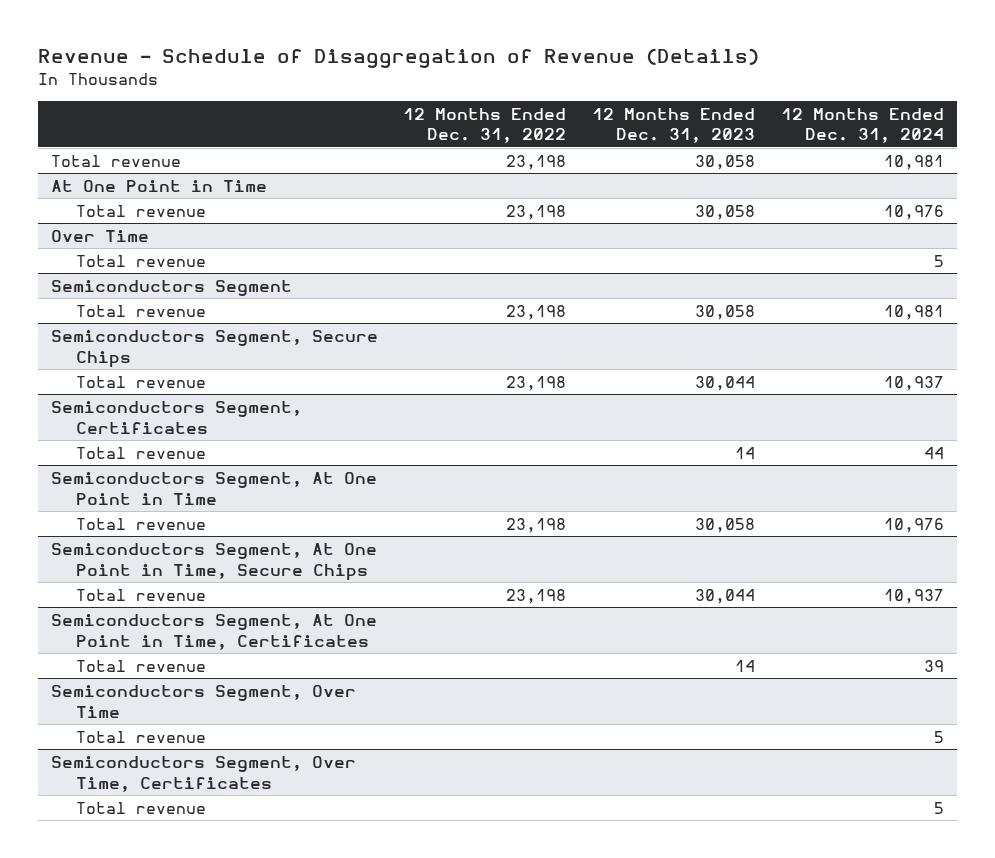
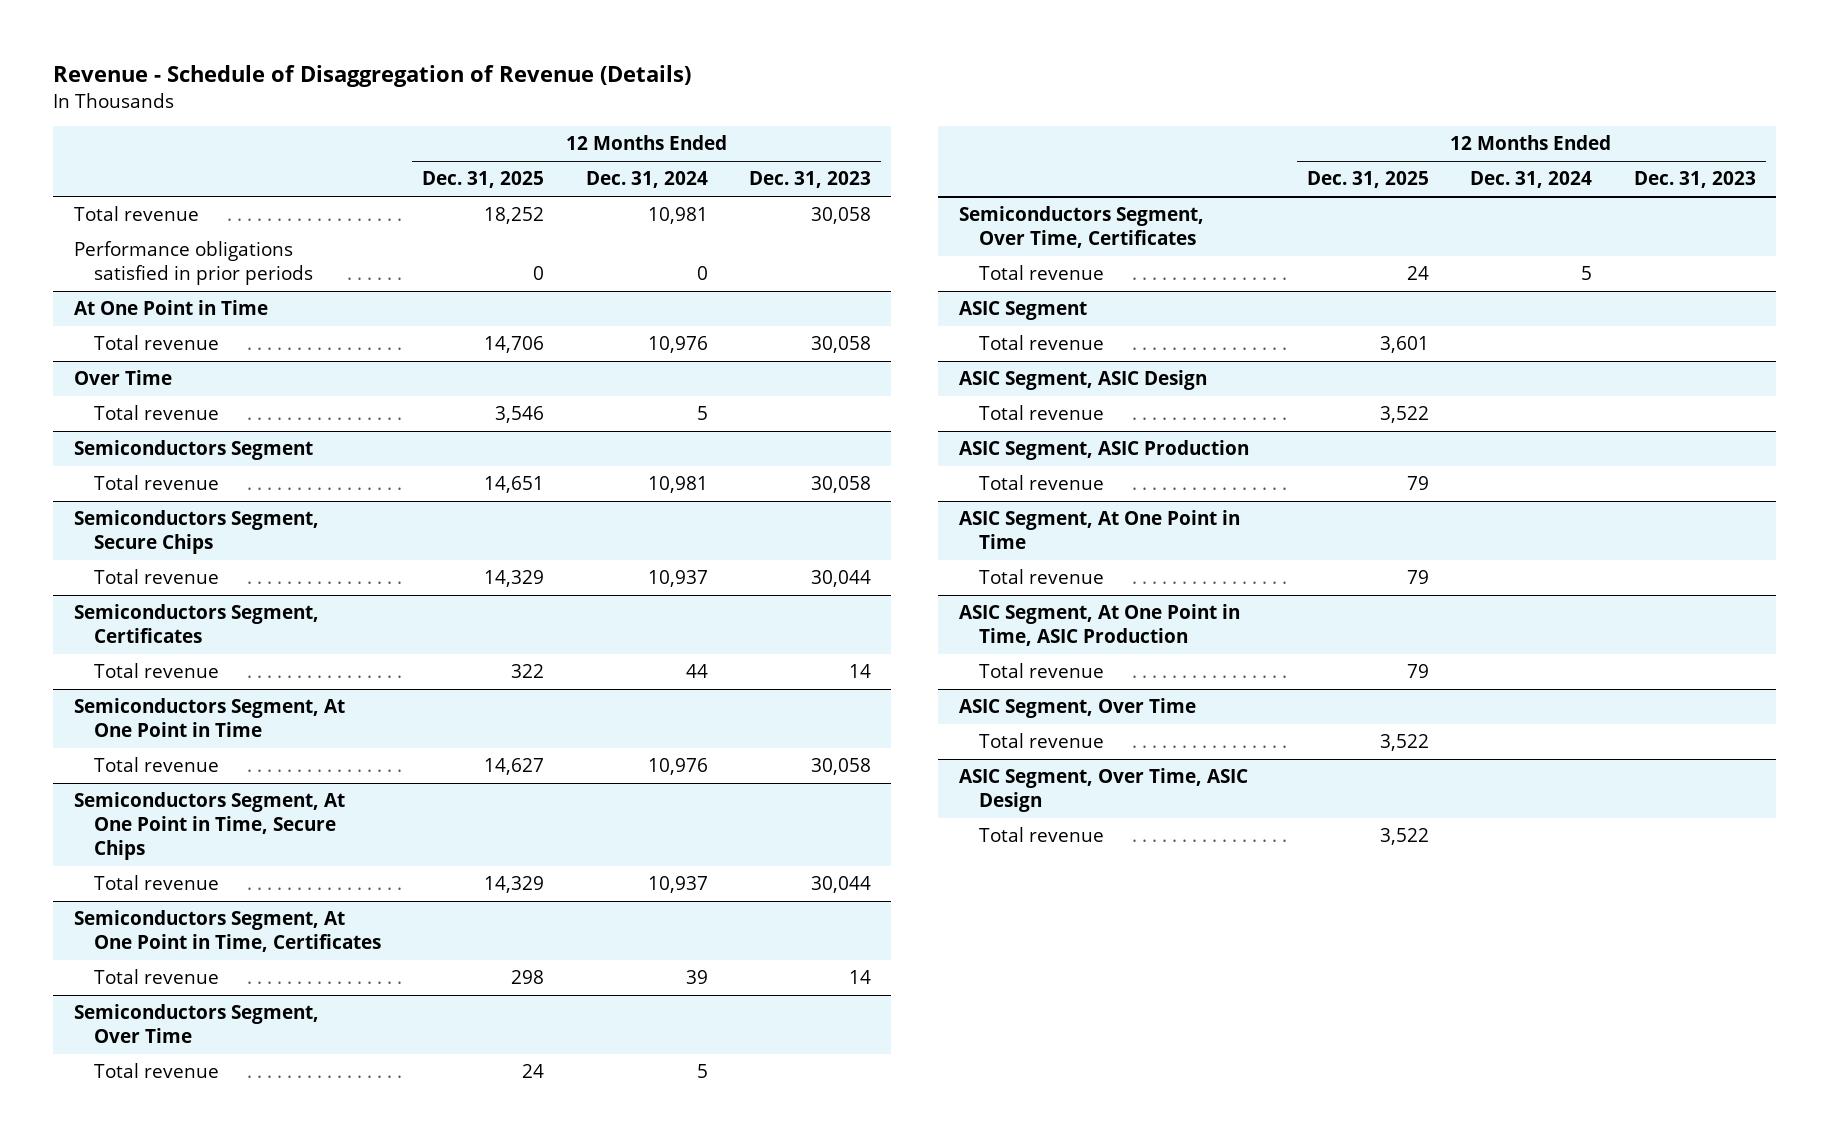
[403,107,567,144] 12 Months Ended Dec. 31, 2022 -> none
none -> [422,171,545,189] Dec. 31, 2025
none -> [73,241,314,286] Performance obligations satisfied in prior periods
none -> [958,301,1087,321] ASIC Segment
none -> [978,335,1104,351] Total revenue
none -> [958,370,1207,391] ASIC Segment, ASIC Design
none -> [978,405,1104,421] Total revenue
none -> [958,440,1249,461] ASIC Segment, ASIC Production
none -> [978,475,1104,491] Total revenue
none -> [958,510,1240,550] ASIC Segment, At One Point in Time
none -> [978,569,1104,585] Total revenue
none -> [958,604,1240,647] ASIC Segment, At One Point in Time, ASIC Production
none -> [978,663,1104,679] Total revenue
none -> [958,698,1196,719] ASIC Segment, Over Time
none -> [978,733,1104,749] Total revenue
none -> [958,768,1248,813] ASIC Segment, Over Time, ASIC Design
none -> [978,827,1104,843] Total revenue

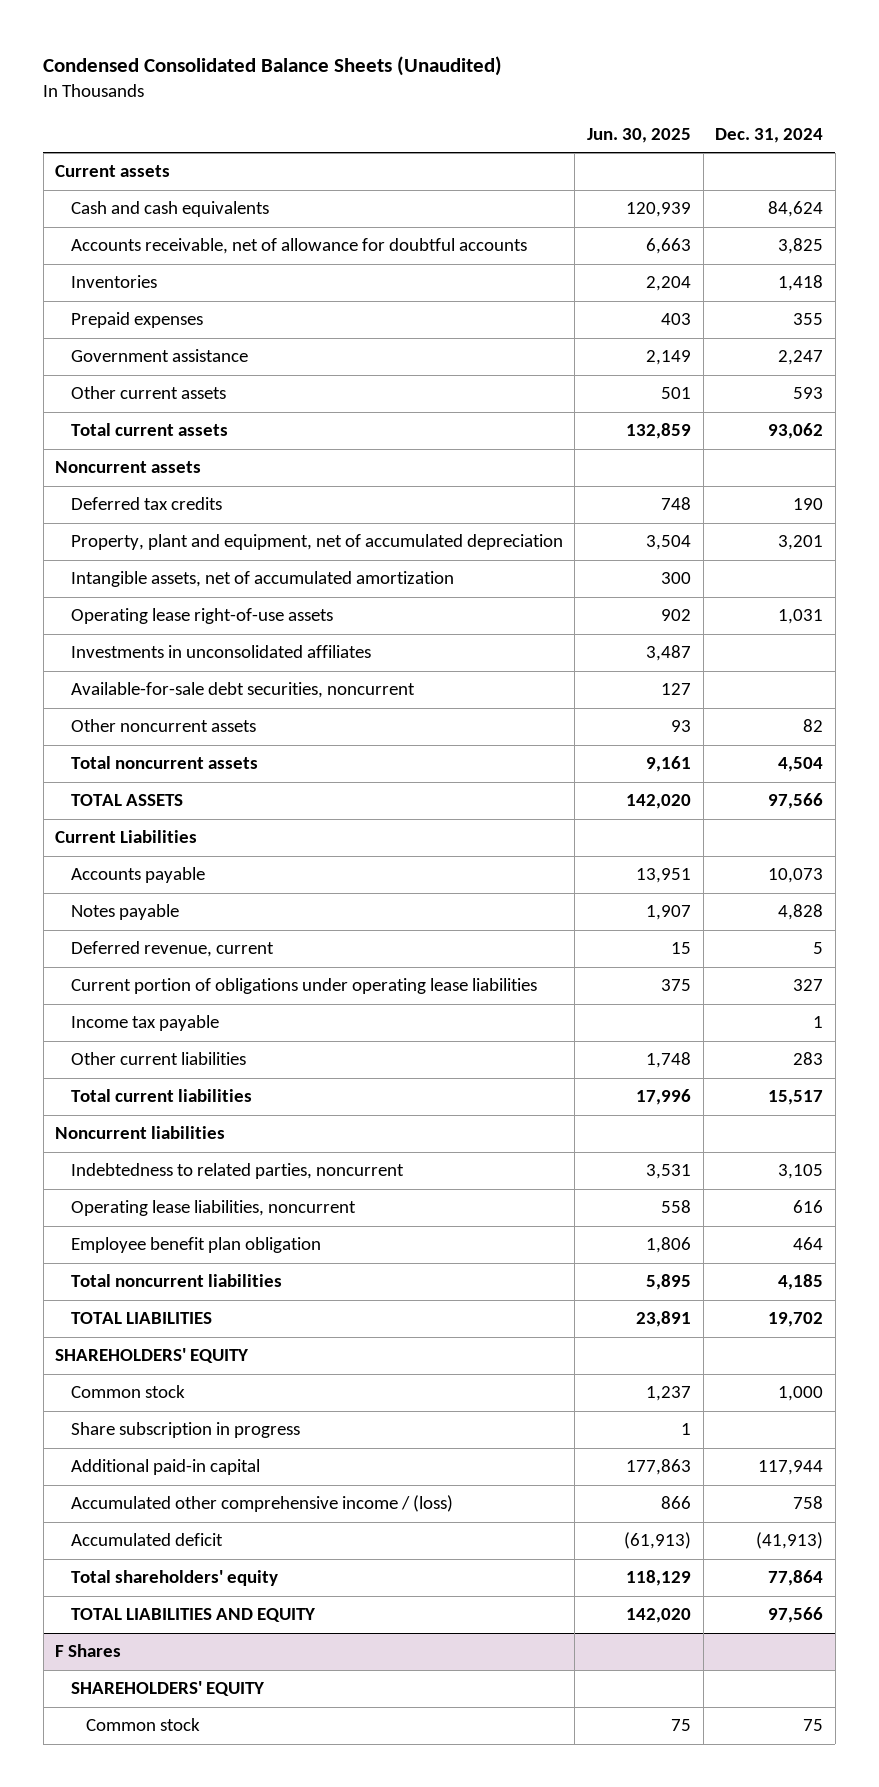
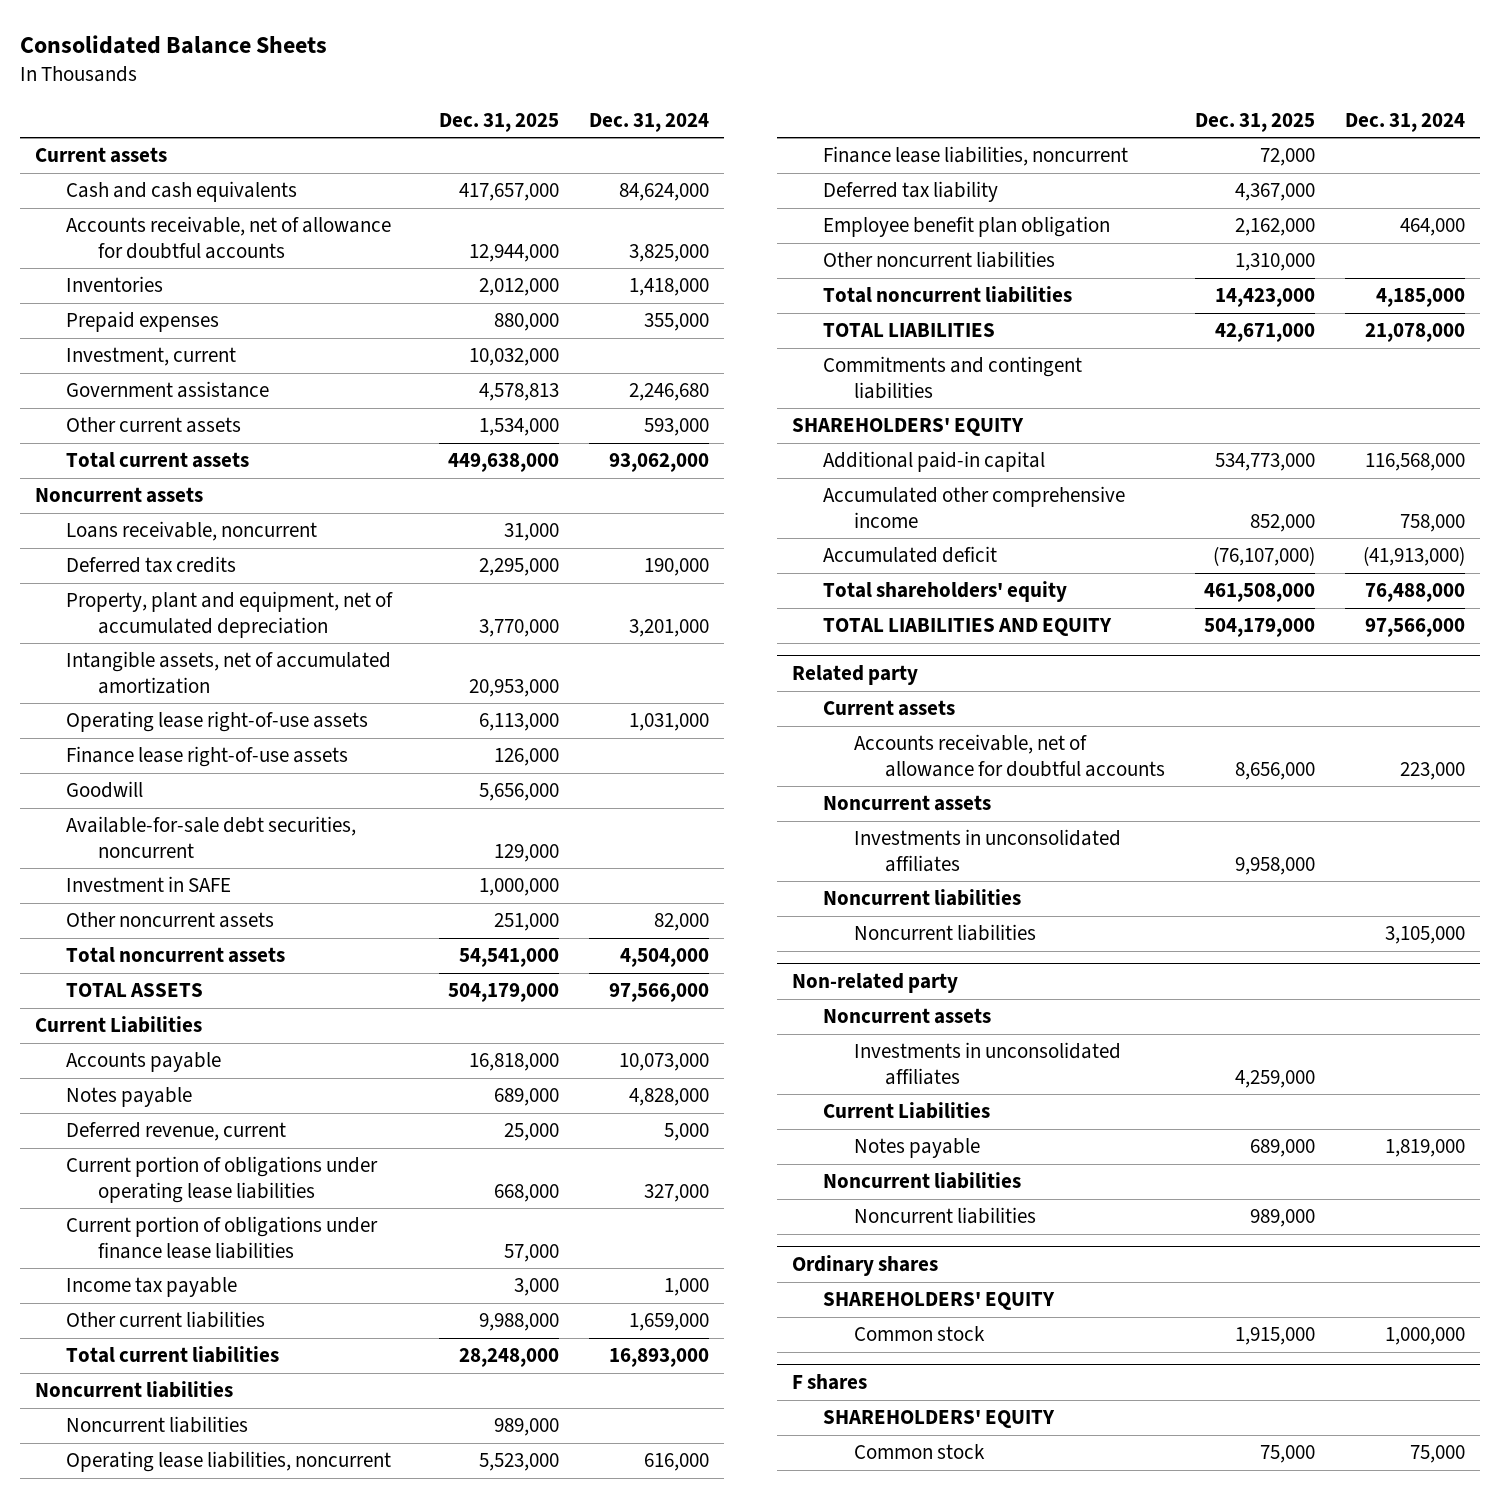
[43,55,503,76] Condensed Consolidated Balance Sheets (Unaudited) -> [20,34,328,54] Consolidated Balance Sheets
[586,127,691,143] Jun. 30, 2025 -> none
none -> [438,112,559,132] Dec. 31, 2025
[768,201,824,218] 84,624 -> [618,183,709,202] 84,624,000
[778,238,824,255] 3,825 -> [628,243,709,262] 3,825,000
[778,275,824,292] 1,418 -> [628,278,709,297] 1,418,000
[793,313,824,326] 355 -> [643,313,709,332] 355,000
none -> [66,347,237,367] Investment, current
[778,350,824,366] 2,247 -> [628,383,709,402] 2,246,680
[793,387,824,400] 593 -> [643,418,709,437] 593,000
[768,423,824,440] 93,062 -> [608,453,709,473] 93,062,000
none -> [66,521,318,542] Loans receivable, noncurrent
[793,498,824,511] 190 -> [643,558,709,577] 190,000
[778,535,824,551] 3,201 -> [628,618,709,637] 3,201,000
[70,645,371,659] Investments in unconsolidated affiliates -> none
[778,609,824,625] 1,031 -> [628,713,709,732] 1,031,000
none -> [66,746,349,768] Finance lease right-of-use assets
none -> [66,781,144,799] Goodwill
none -> [66,876,232,893] Investment in SAFE
[803,719,824,733] 82 -> [653,913,709,932] 82,000
[778,757,824,773] 4,504 -> [619,948,709,968] 4,504,000
[768,793,824,810] 97,566 -> [608,983,709,1003] 97,566,000
[768,868,824,884] 10,073 -> [618,1053,709,1072] 10,073,000
[778,904,824,921] 4,828 -> [628,1088,709,1107] 4,828,000
[813,942,824,955] 5 -> [663,1123,709,1142] 5,000
[793,979,824,992] 327 -> [643,1183,709,1202] 327,000
none -> [66,1216,379,1259] Current portion of obligations under finance lease liabilities
[813,1016,824,1029] 1 -> [663,1278,709,1297] 1,000
[793,1052,824,1066] 283 -> [628,1313,709,1332] 1,659,000
[768,1090,824,1106] 15,517 -> [608,1348,709,1368] 16,893,000
[70,1163,404,1180] Indebtedness to related parties, noncurrent -> none
none -> [66,1416,249,1434] Noncurrent liabilities
[793,1200,824,1214] 616 -> [643,1453,709,1472] 616,000
none -> [822,146,1128,167] Finance lease liabilities, noncurrent
none -> [822,181,998,203] Deferred tax liability
[793,1237,824,1251] 464 -> [1400,218,1466,237] 464,000
none -> [822,251,1055,269] Other noncurrent liabilities
[778,1274,824,1291] 4,185 -> [1376,288,1466,308] 4,185,000
[768,1312,824,1328] 19,702 -> [1365,323,1466,343] 21,078,000
none -> [822,356,1082,399] Commitments and contingent liabilities
[70,1385,185,1399] Common stock -> none
[70,1422,300,1439] Share subscription in progress -> none
[55,1644,122,1658] F Shares -> none
[758,1460,824,1476] 117,944 -> [1365,453,1466,472] 116,568,000
[70,1495,453,1513] Accumulated other comprehensive income / (loss) -> [822,486,1125,528] Accumulated other comprehensive income
[793,1496,824,1510] 758 -> [1400,513,1466,532] 758,000
[756,1532,824,1550] (41,913) -> [1363,546,1466,567] (41,913,000)
[768,1570,824,1587] 77,864 -> [1365,583,1466,603] 76,488,000
[768,1607,824,1624] 97,566 -> [1365,618,1466,638] 97,566,000
none -> [791,665,918,686] Related party
none -> [822,700,955,717] Current assets
none -> [854,734,1166,777] Accounts receivable, net of allowance for doubtful accounts
none -> [822,795,991,812] Noncurrent assets
none -> [854,829,1122,872] Investments in unconsolidated affiliates
none -> [822,889,1021,907] Noncurrent liabilities
none -> [854,924,1037,942] Noncurrent liabilities
none -> [791,973,958,994] Non-related party
none -> [822,1008,991,1025] Noncurrent assets
none -> [854,1042,1122,1085] Investments in unconsolidated affiliates
none -> [822,1102,990,1120] Current Liabilities
none -> [854,1138,981,1159] Notes payable
none -> [822,1172,1021,1190] Noncurrent liabilities
none -> [854,1207,1037,1225] Noncurrent liabilities
none -> [791,1255,938,1277] Ordinary shares
[803,1719,824,1732] 75 -> [1385,1327,1466,1346] 1,000,000
none -> [791,1374,867,1391] F shares
none -> [822,1410,1055,1429] SHAREHOLDERS' EQUITY
none -> [854,1444,986,1460] Common stock

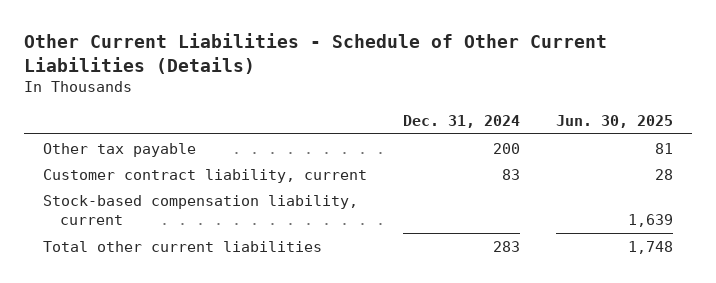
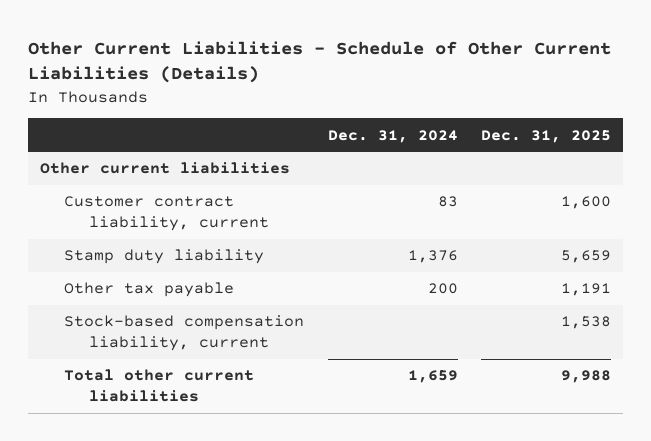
[556,114,674,128] Jun. 30, 2025 -> none
none -> [481,129,612,143] Dec. 31, 2025
none -> [39,162,290,175] Other current liabilities
none -> [64,249,265,265] Stamp duty liability
[42,142,196,157] Other tax payable -> [64,282,235,298] Other tax payable
[493,240,521,252] 283 -> [407,370,458,384] 1,659

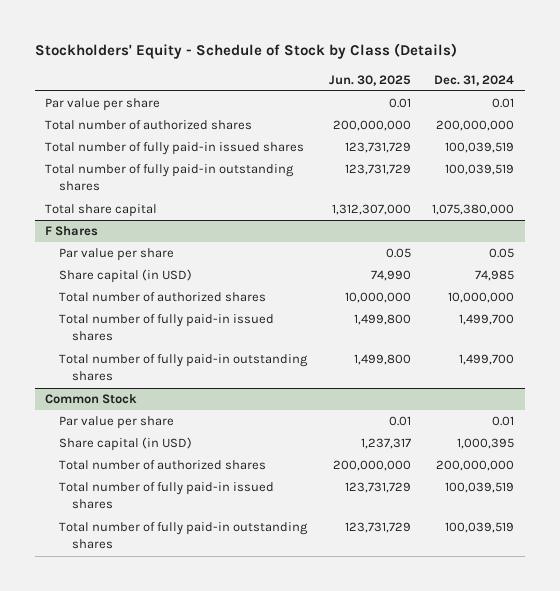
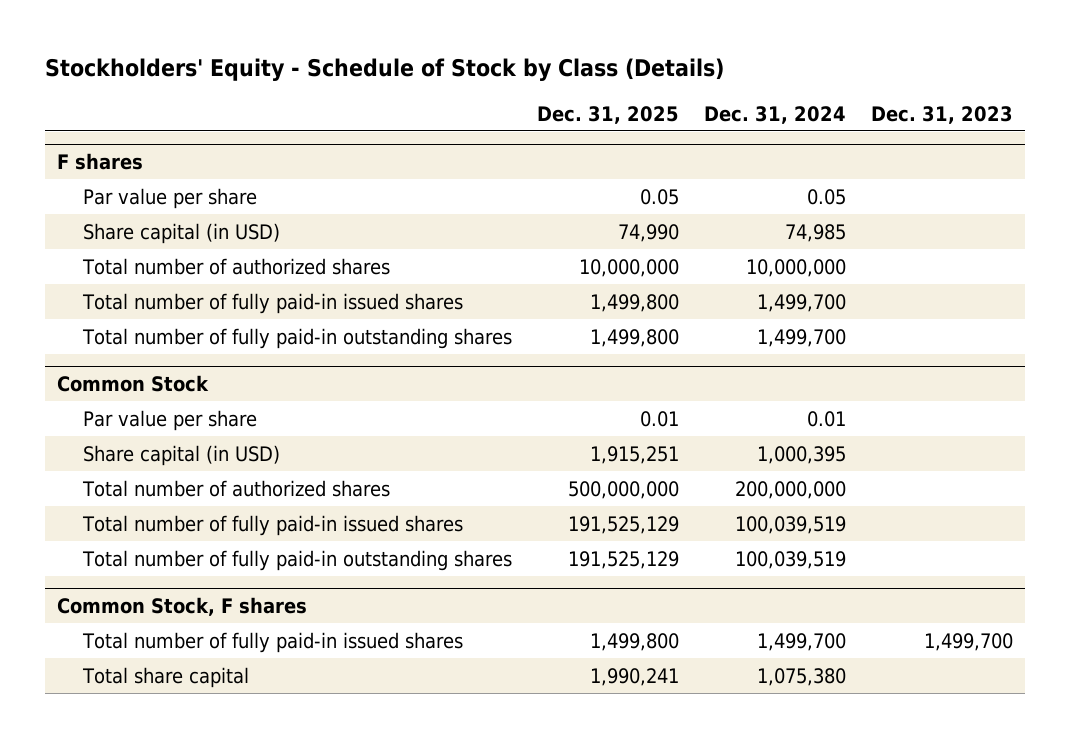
[328,74,411,86] Jun. 30, 2025 -> none
none -> [536,105,679,124] Dec. 31, 2025
none -> [870,105,1013,124] Dec. 31, 2023
[45,98,161,112] Par value per share -> none
[45,120,253,131] Total number of authorized shares -> none
[45,142,305,156] Total number of fully paid-in issued shares -> none
[45,164,295,192] Total number of fully paid-in outstanding shares -> none
[45,204,158,218] Total share capital -> none
[45,226,99,237] F Shares -> [56,152,143,170] F shares
none -> [56,596,307,616] Common Stock, F shares
none -> [81,631,463,653] Total number of fully paid-in issued shares
none -> [81,666,249,688] Total share capital

